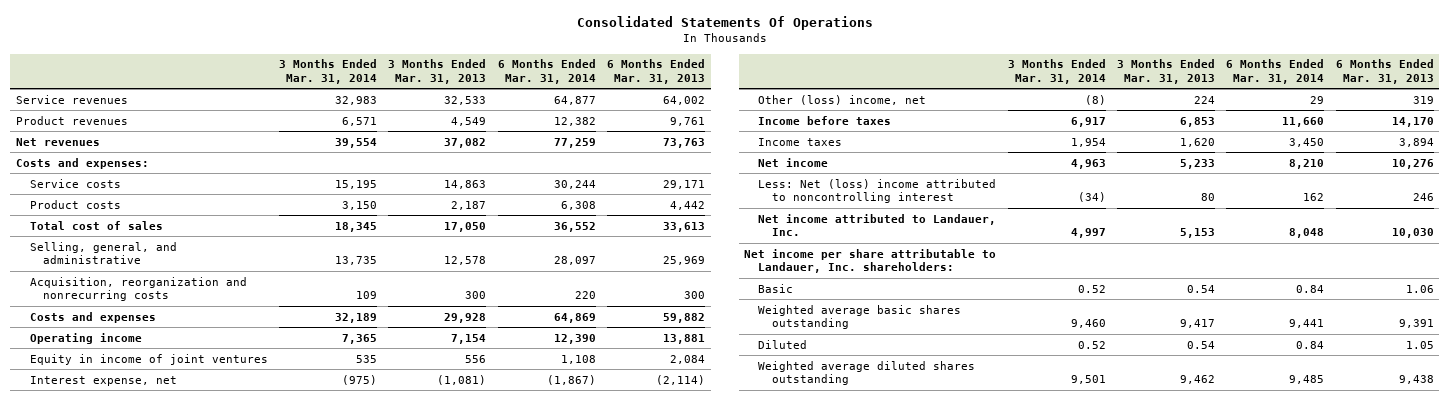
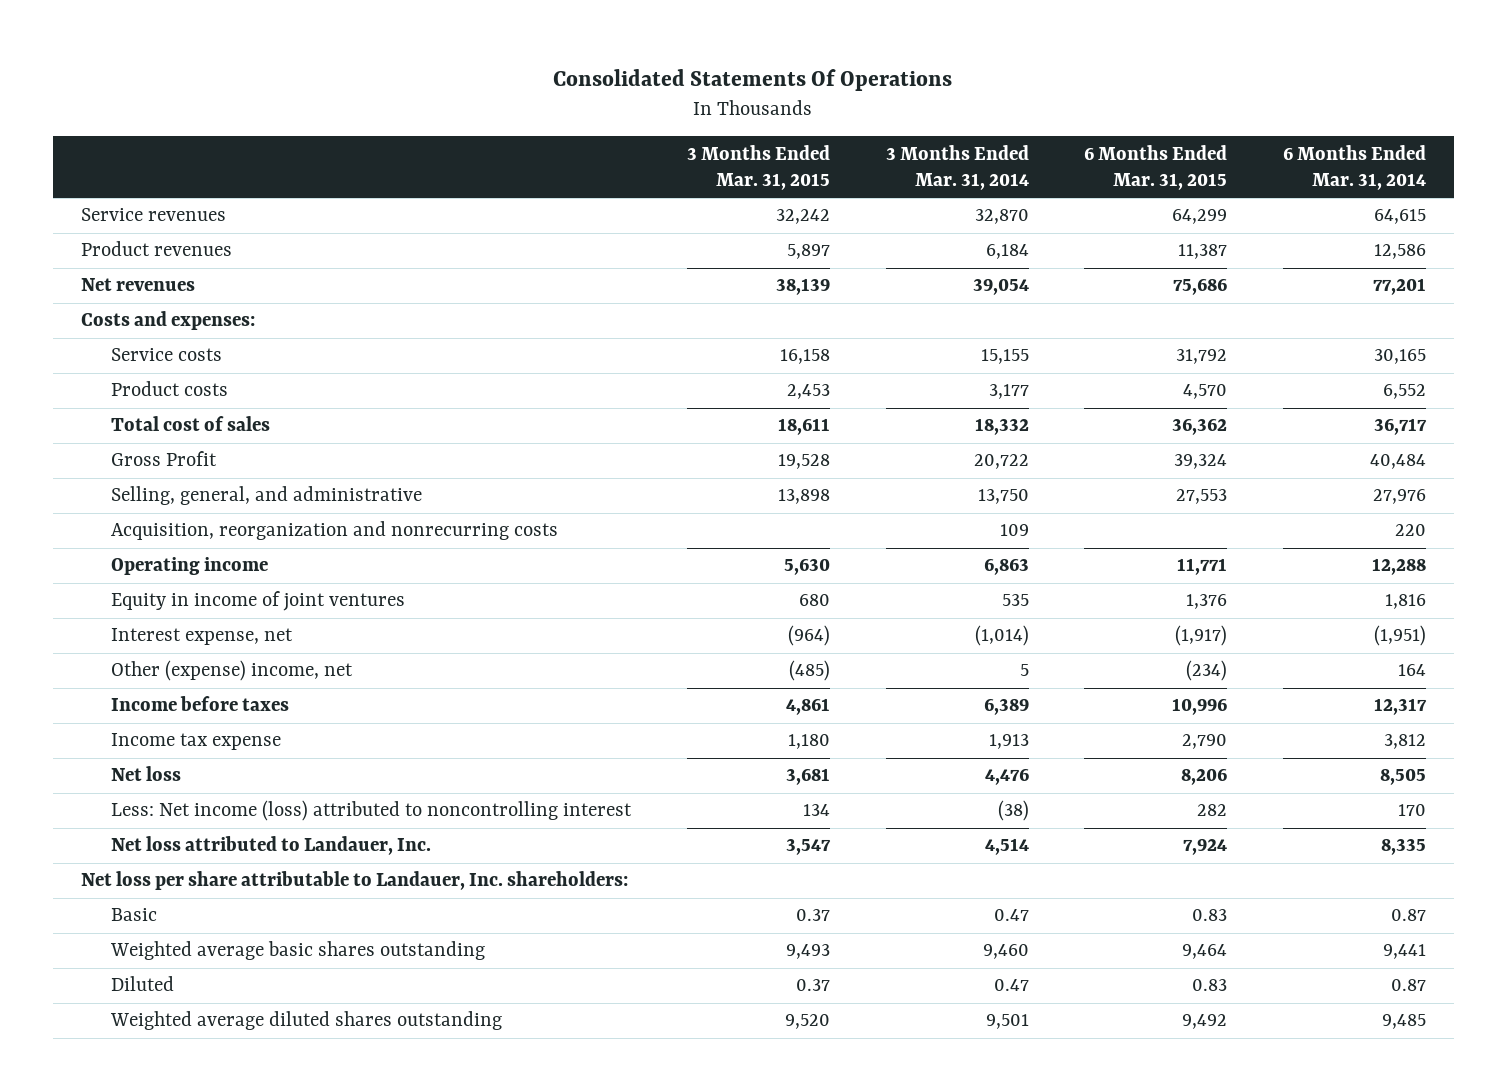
[388,59,487,84] 3 Months Ended Mar. 31, 2013 -> none
[607,59,706,84] 6 Months Ended Mar. 31, 2013 -> none
none -> [686,144,830,190] 3 Months Ended Mar. 31, 2015
none -> [1084,144,1228,190] 6 Months Ended Mar. 31, 2015
[335,95,378,105] 32,983 -> [974,209,1029,225] 32,870
[553,95,596,105] 64,877 -> [1373,209,1426,225] 64,615
[342,116,378,126] 6,571 -> [985,244,1029,260] 6,184
[553,116,596,126] 12,382 -> [1373,244,1426,260] 12,586
[335,137,378,148] 39,554 -> [972,278,1029,296] 39,054
[553,137,596,148] 77,259 -> [1372,278,1426,296] 77,201
[335,179,378,189] 15,195 -> [980,349,1029,365] 15,155
[553,179,596,189] 30,244 -> [1373,349,1426,365] 30,165
[342,200,378,210] 3,150 -> [988,384,1029,400] 3,177
[560,200,596,210] 6,308 -> [1382,384,1426,400] 6,552
[335,221,378,232] 18,345 -> [974,418,1029,436] 18,332
[553,221,596,232] 36,552 -> [1373,418,1427,436] 36,717
none -> [111,451,218,467] Gross Profit
[335,256,378,266] 13,735 -> [977,489,1029,505] 13,750
[553,256,596,266] 28,097 -> [1372,489,1426,505] 27,976
[29,311,156,323] Costs and expenses -> none
[342,333,378,344] 7,365 -> [983,558,1029,576] 6,863
[553,333,596,344] 12,390 -> [1371,558,1426,576] 12,288
[560,354,596,364] 1,108 -> [1384,594,1426,610] 1,816
[342,374,378,385] (975) -> [974,625,1029,647] (1,014)
[546,374,596,385] (1,867) -> [1373,625,1426,647] (1,951)
[758,94,927,105] Other (loss) income, net -> [111,660,354,682] Other (expense) income, net
[1084,94,1106,105] (8) -> [1019,664,1029,677] 5
[1310,95,1325,104] 29 -> [1397,664,1426,677] 164
[1070,116,1106,127] 6,917 -> [983,698,1029,716] 6,389
[1282,116,1325,127] 11,660 -> [1373,698,1427,716] 12,317
[758,137,843,146] Income taxes -> [111,733,282,751] Income tax expense
[1070,137,1106,147] 1,954 -> [988,734,1029,750] 1,913
[1289,137,1325,147] 3,450 -> [1383,734,1426,750] 3,812
[758,157,829,167] Net income -> [111,766,182,782] Net loss
[1070,158,1106,169] 4,963 -> [984,768,1029,786] 4,476
[1289,158,1325,169] 8,210 -> [1379,768,1426,786] 8,505
[758,178,997,204] Less: Net (loss) income attributed to noncontrolling interest -> [111,800,633,822] Less: Net income (loss) attributed to noncontrolling interest
[1077,192,1106,203] (34) -> [997,800,1029,822] (38)
[1303,193,1325,202] 162 -> [1397,804,1426,817] 170
[758,213,997,237] Net income attributed to Landauer, Inc. -> [111,836,432,856] Net loss attributed to Landauer, Inc.
[1070,228,1106,239] 4,997 -> [984,838,1029,856] 4,514
[1289,228,1325,239] 8,048 -> [1380,838,1426,856] 8,335
[744,248,997,274] Net income per share attributable to Landauer, Inc. shareholders: -> [80,871,628,891] Net loss per share attributable to Landauer, Inc. shareholders:
[1077,284,1106,293] 0.52 -> [993,909,1029,922] 0.47
[1296,284,1325,293] 0.84 -> [1390,909,1426,922] 0.87
[1077,340,1106,349] 0.52 -> [993,979,1029,992] 0.47
[1296,340,1325,349] 0.84 -> [1390,979,1426,992] 0.87

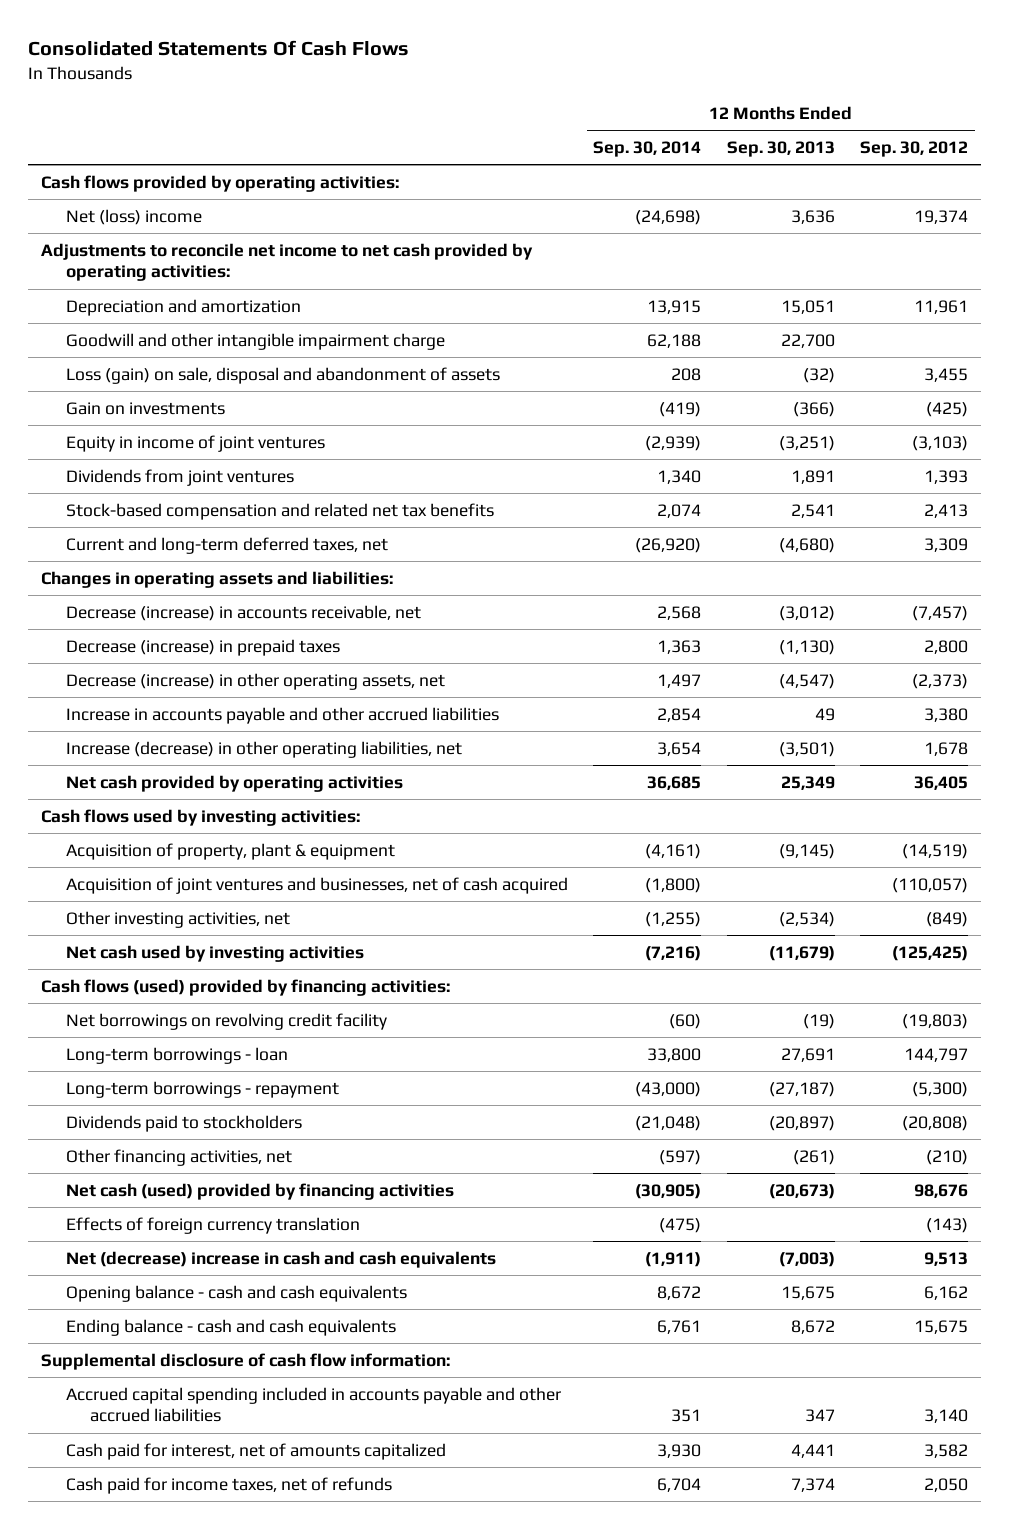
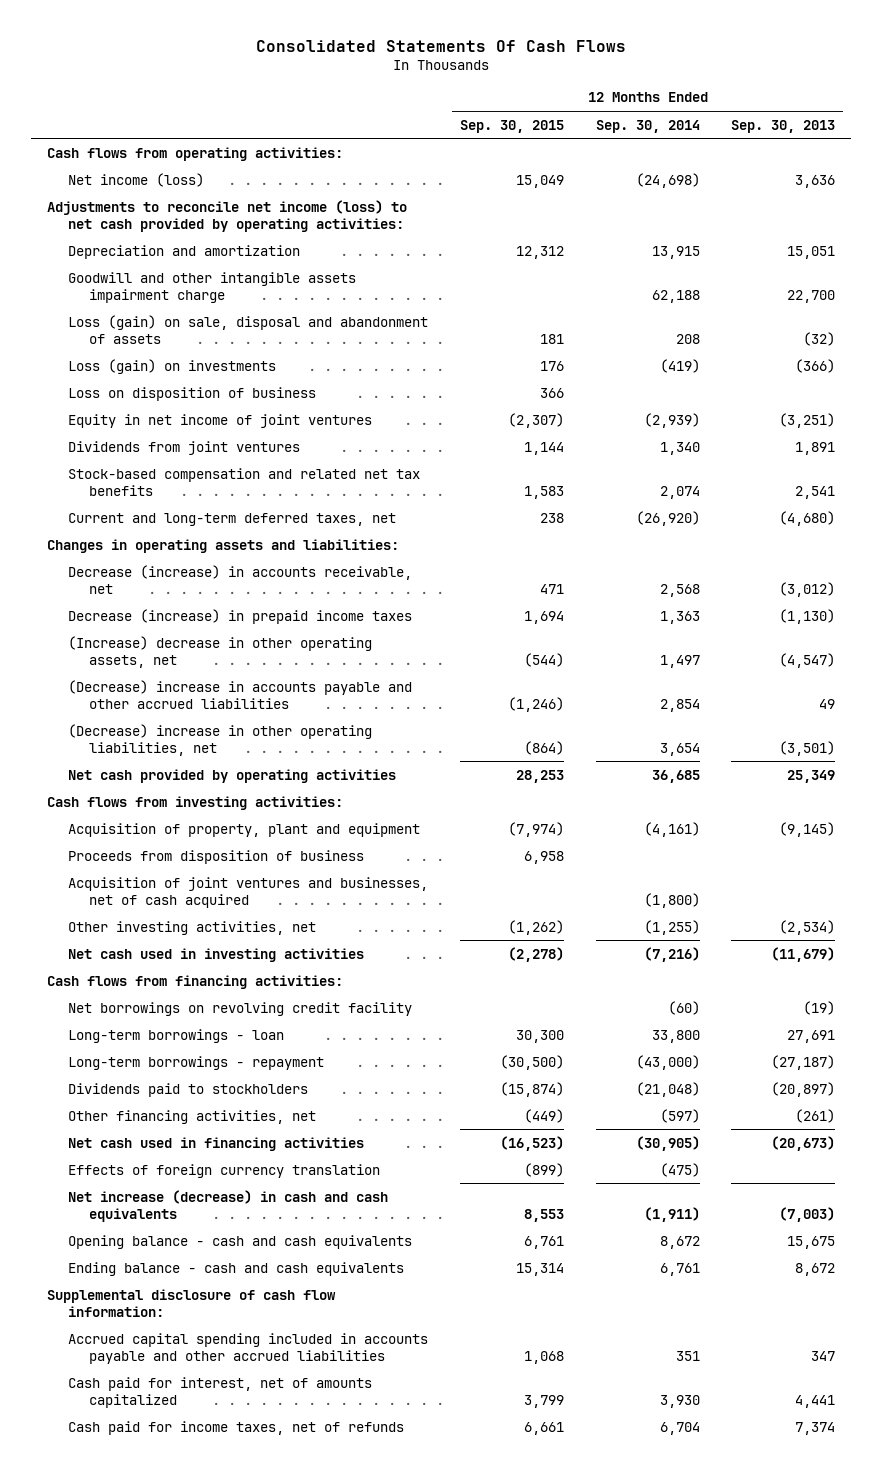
[860,141,969,158] Sep. 30, 2012 -> none
none -> [459,119,564,133] Sep. 30, 2015
[40,174,399,192] Cash flows provided by operating activities: -> [46,146,343,161] Cash flows from operating activities:
[65,208,202,225] Net (loss) income -> [67,172,204,187] Net income (loss)
[40,242,533,282] Adjustments to reconcile net income to net cash provided by operating activities: -> [46,199,407,232] Adjustments to reconcile net income (loss) to net cash provided by operating activities:
[65,332,445,350] Goodwill and other intangible impairment charge -> [67,271,356,303] Goodwill and other intangible assets impairment charge
[65,401,225,415] Gain on investments -> [67,358,276,374] Loss (gain) on investments
none -> [67,386,316,401] Loss on disposition of business
[65,434,325,452] Equity in income of joint ventures -> [67,413,372,428] Equity in net income of joint ventures
[65,638,340,656] Decrease (increase) in prepaid taxes -> [67,608,412,624] Decrease (increase) in prepaid income taxes
[65,672,445,690] Decrease (increase) in other operating assets, net -> [67,635,372,668] (Increase) decrease in other operating assets, net
[65,706,499,724] Increase in accounts payable and other accrued liabilities -> [67,679,412,709] (Decrease) increase in accounts payable and other accrued liabilities
[65,740,462,758] Increase (decrease) in other operating liabilities, net -> [67,723,372,756] (Decrease) increase in other operating liabilities, net
[40,808,360,826] Cash flows used by investing activities: -> [46,795,343,810] Cash flows from investing activities:
[65,842,395,860] Acquisition of property, plant & equipment -> [67,822,420,837] Acquisition of property, plant and equipment
none -> [67,849,364,864] Proceeds from disposition of business
[65,944,364,962] Net cash used by investing activities -> [67,947,364,962] Net cash used in investing activities
[40,978,450,996] Cash flows (used) provided by financing activities: -> [46,974,343,989] Cash flows from financing activities:
[65,1182,454,1200] Net cash (used) provided by financing activities -> [67,1136,364,1151] Net cash used in financing activities
[65,1250,496,1268] Net (decrease) increase in cash and cash equivalents -> [67,1189,388,1222] Net increase (decrease) in cash and cash equivalents

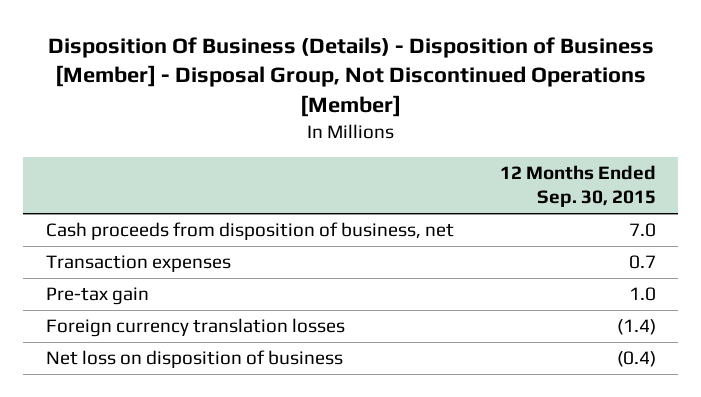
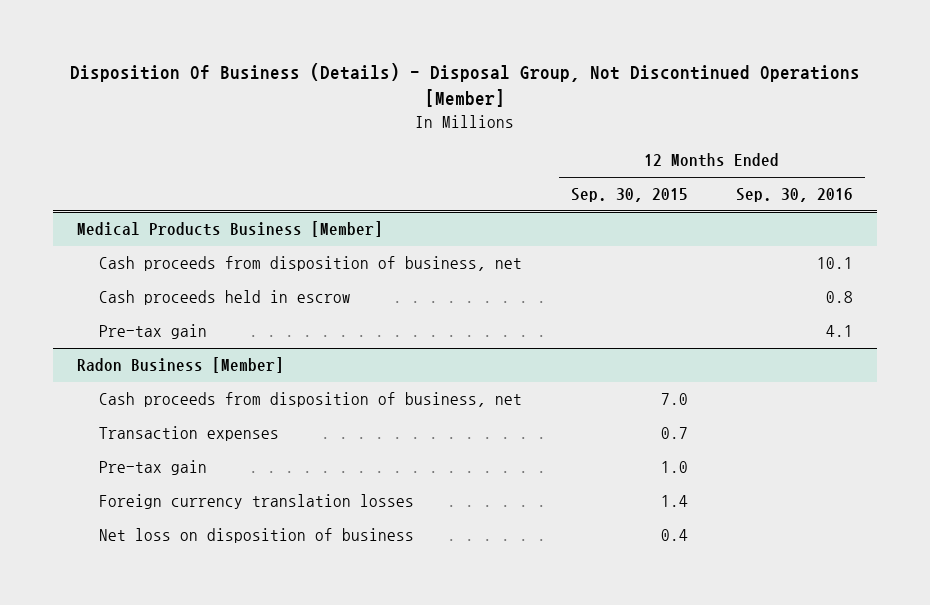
[47,36,654,118] Disposition Of Business (Details) - Disposition of Business [Member] - Disposal Group, Not Discontinued Operations [Member] -> [69,63,860,108] Disposition Of Business (Details) - Disposal Group, Not Discontinued Operations [Member]
none -> [736,188,854,203] Sep. 30, 2016
none -> [76,221,383,238] Medical Products Business [Member]
none -> [99,256,523,272] Cash proceeds from disposition of business, net
none -> [99,290,352,306] Cash proceeds held in escrow
none -> [99,324,208,340] Pre-tax gain
none -> [76,357,284,374] Radon Business [Member]
[616,319,656,336] (1.4) -> [660,495,688,508] 1.4
[616,351,656,368] (0.4) -> [660,529,688,542] 0.4

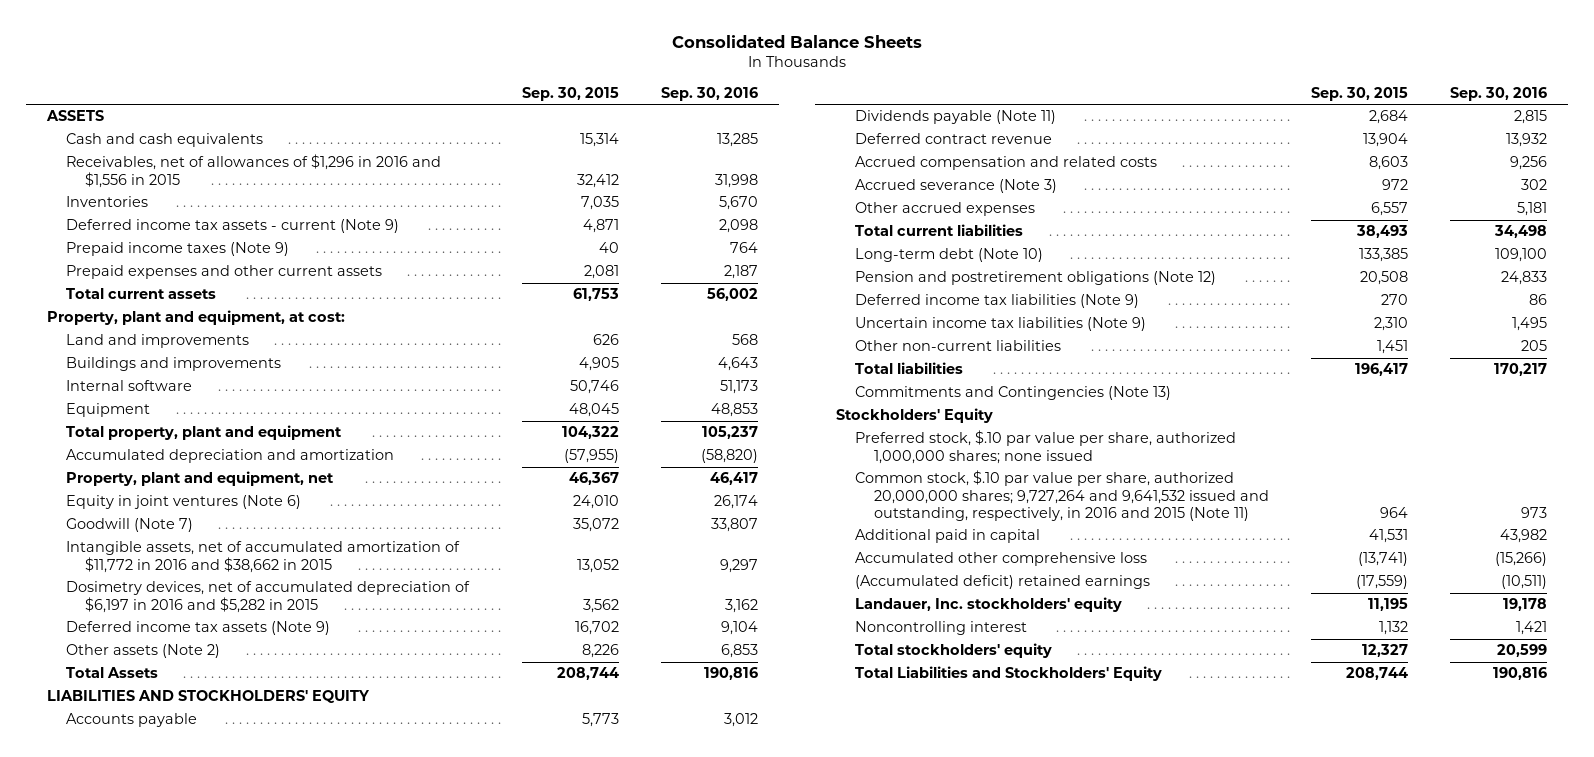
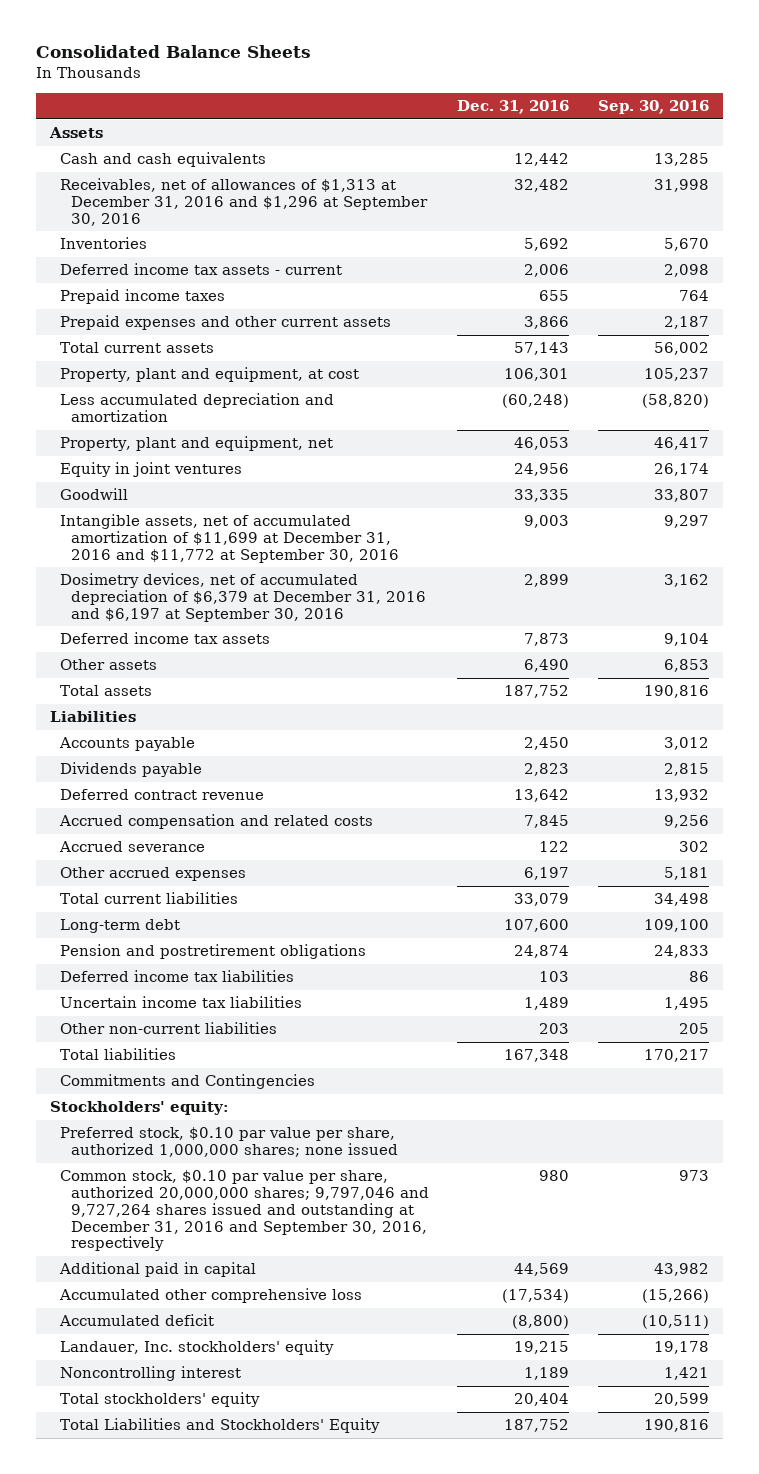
[521,86,619,101] Sep. 30, 2015 -> none
none -> [457,99,570,114] Dec. 31, 2016
[45,110,104,122] ASSETS -> [49,127,104,139] Assets
[65,154,441,188] Receivables, net of allowances of $1,296 in 2016 and $1,556 in 2015 -> [60,178,428,226] Receivables, net of allowances of $1,313 at December 31, 2016 and $1,296 at September 30, 2016
[65,219,399,234] Deferred income tax assets - current (Note 9) -> [60,263,343,276] Deferred income tax assets - current
[65,242,289,257] Prepaid income taxes (Note 9) -> [60,289,226,305] Prepaid income taxes
[46,310,345,326] Property, plant and equipment, at cost: -> none
[65,334,249,349] Land and improvements -> none
[65,357,281,372] Buildings and improvements -> none
[65,380,192,392] Internal software -> none
[65,403,150,418] Equipment -> none
[65,425,342,441] Total property, plant and equipment -> [60,367,360,383] Property, plant and equipment, at cost
[65,449,394,464] Accumulated depreciation and amortization -> [60,393,335,423] Less accumulated depreciation and amortization
[46,690,370,704] LIABILITIES AND STOCKHOLDERS' EQUITY -> none
[65,495,301,510] Equity in joint ventures (Note 6) -> [60,462,243,478] Equity in joint ventures
[65,518,193,533] Goodwill (Note 7) -> [60,488,129,501] Goodwill
[65,541,460,573] Intangible assets, net of accumulated amortization of $11,772 in 2016 and $38,662 in 2015 -> [60,514,399,563] Intangible assets, net of accumulated amortization of $11,699 at December 31, 2016 and $11,772 at September 30, 2016
[65,581,470,613] Dosimetry devices, net of accumulated depreciation of $6,197 in 2016 and $5,282 in 2015 -> [60,573,426,622] Dosimetry devices, net of accumulated depreciation of $6,379 at December 31, 2016 and $6,197 at September 30, 2016
[65,621,330,636] Deferred income tax assets (Note 9) -> [60,632,271,645] Deferred income tax assets
[65,644,220,659] Other assets (Note 2) -> [60,659,158,671] Other assets
[65,667,158,679] Total Assets -> [60,685,153,697] Total assets
none -> [50,711,137,723] Liabilities
[854,110,1056,125] Dividends payable (Note 11) -> [60,762,203,778] Dividends payable
[854,179,1057,194] Accrued severance (Note 3) -> [59,841,206,853] Accrued severance
[854,248,1043,263] Long-term debt (Note 10) -> [60,919,181,934] Long-term debt
[854,271,1216,286] Pension and postretirement obligations (Note 12) -> [60,944,367,960] Pension and postretirement obligations
[854,294,1139,309] Deferred income tax liabilities (Note 9) -> [60,970,295,983] Deferred income tax liabilities
[854,317,1146,332] Uncertain income tax liabilities (Note 9) -> [60,996,303,1009] Uncertain income tax liabilities
[854,386,1171,401] Commitments and Contingencies (Note 13) -> [60,1074,316,1090] Commitments and Contingencies
[835,408,993,424] Stockholders' Equity -> [50,1101,230,1116] Stockholders' equity:
[854,430,1236,464] Preferred stock, $.10 par value per share, authorized 1,000,000 shares; none issued -> [60,1127,398,1158] Preferred stock, $0.10 par value per share, authorized 1,000,000 shares; none issued
[854,470,1269,521] Common stock, $.10 par value per share, authorized 20,000,000 shares; 9,727,264 and 9,641,532 issued and outstanding, respectively, in 2016 and 2015 (Note 11) -> [60,1170,429,1252] Common stock, $0.10 par value per share, authorized 20,000,000 shares; 9,797,046 and 9,727,264 shares issued and outstanding at December 31, 2016 and September 30, 2016, respectively
[854,575,1150,590] (Accumulated deficit) retained earnings -> [59,1314,215,1327] Accumulated deficit

